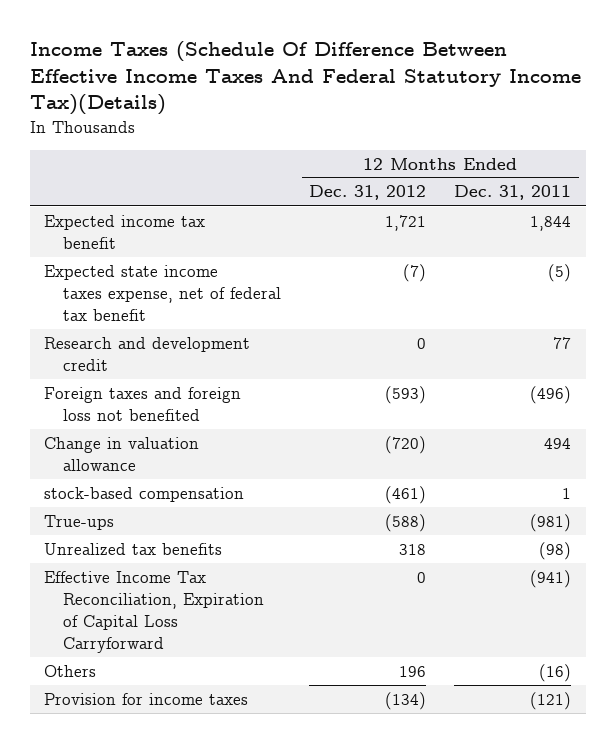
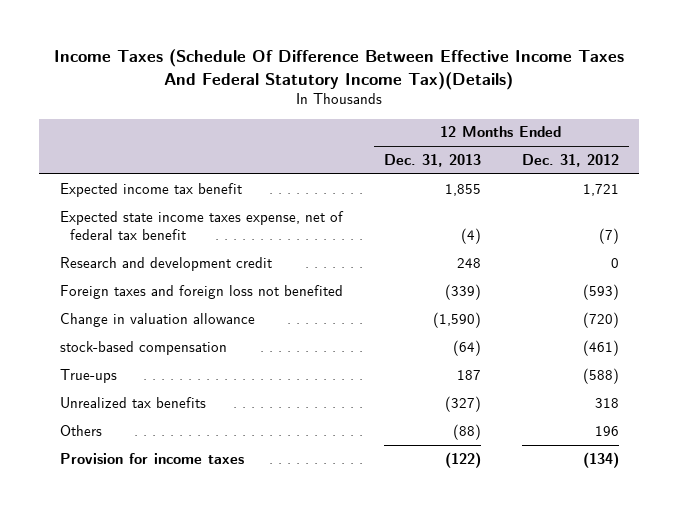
[454,185,572,201] Dec. 31, 2011 -> none
none -> [383,154,481,168] Dec. 31, 2013
[43,570,265,653] Effective Income Tax Reconciliation, Expiration of Capital Loss Carryforward -> none

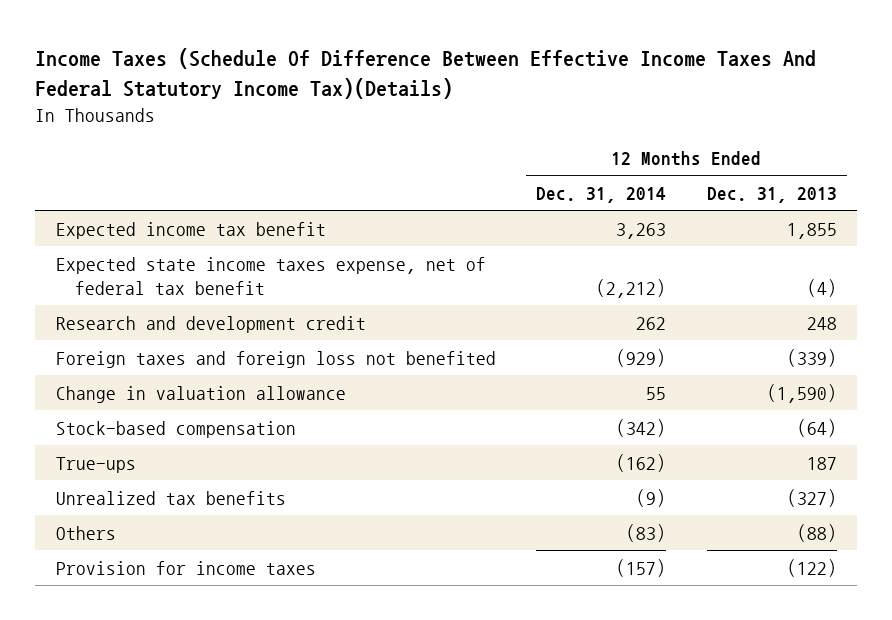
[521,154,619,168] Dec. 31, 2012 -> none
none -> [536,186,667,203] Dec. 31, 2014
[59,340,227,355] stock-based compensation -> [55,420,296,438] Stock-based compensation

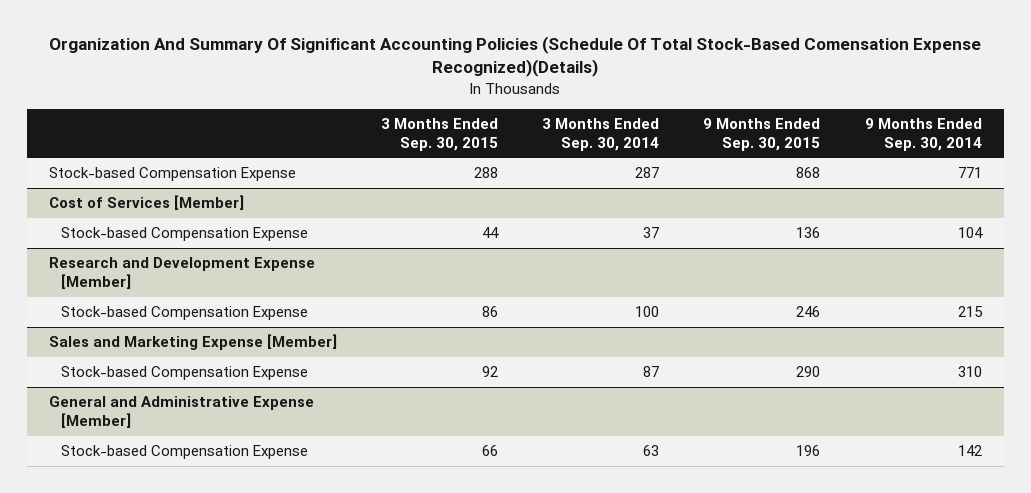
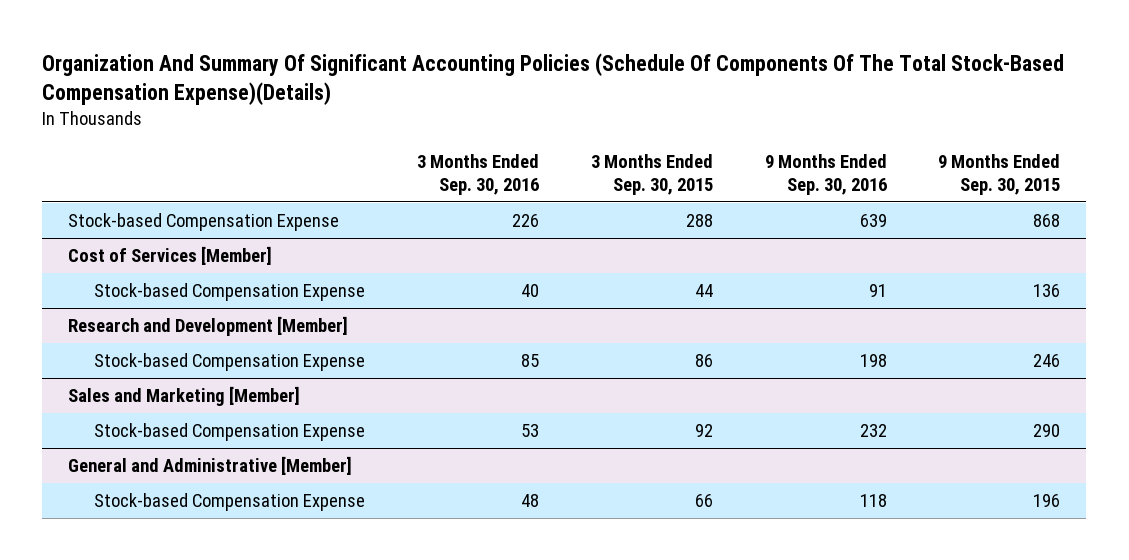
[49,36,982,78] Organization And Summary Of Significant Accounting Policies (Schedule Of Total Stock-Based Comensation Expense Recognized)(Details) -> [42,53,1065,106] Organization And Summary Of Significant Accounting Policies (Schedule Of Components Of The Total Stock-Based Compensation Expense)(Details)
[542,117,660,151] 3 Months Ended Sep. 30, 2014 -> none
[864,117,982,151] 9 Months Ended Sep. 30, 2014 -> none
none -> [416,153,539,195] 3 Months Ended Sep. 30, 2016
none -> [764,153,887,195] 9 Months Ended Sep. 30, 2016
[49,257,316,290] Research and Development Expense [Member] -> [68,316,349,337] Research and Development [Member]
[49,334,338,351] Sales and Marketing Expense [Member] -> [68,386,301,407] Sales and Marketing [Member]
[49,396,315,429] General and Administrative Expense [Member] -> [68,456,353,476] General and Administrative [Member]

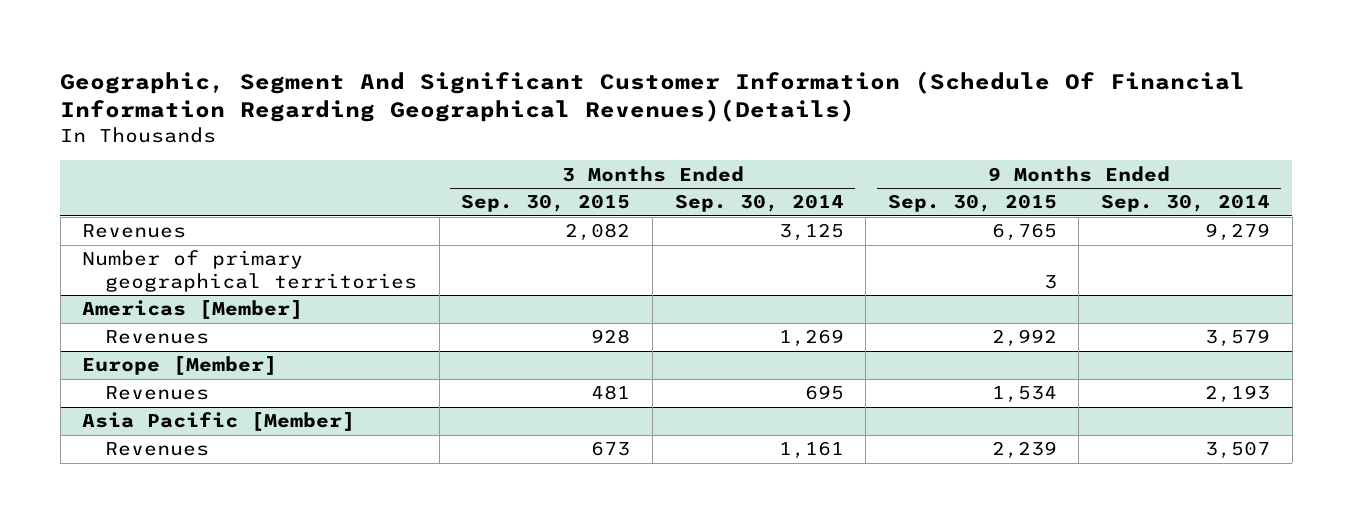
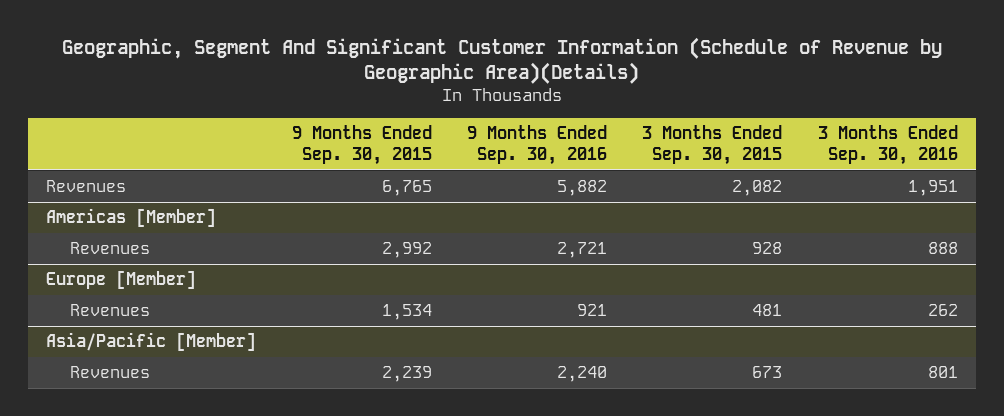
[60,70,1246,123] Geographic, Segment And Significant Customer Information (Schedule Of Financial Information Regarding Geographical Revenues)(Details) -> [61,36,942,85] Geographic, Segment And Significant Customer Information (Schedule of Revenue by Geographic Area)(Details)
[674,194,844,213] Sep. 30, 2014 -> none
[1101,194,1271,213] Sep. 30, 2014 -> none
none -> [466,124,607,165] 9 Months Ended Sep. 30, 2016
none -> [817,124,958,165] 3 Months Ended Sep. 30, 2016
[82,250,418,292] Number of primary geographical territories -> none
[82,412,356,432] Asia Pacific [Member] -> [46,332,257,352] Asia/Pacific [Member]

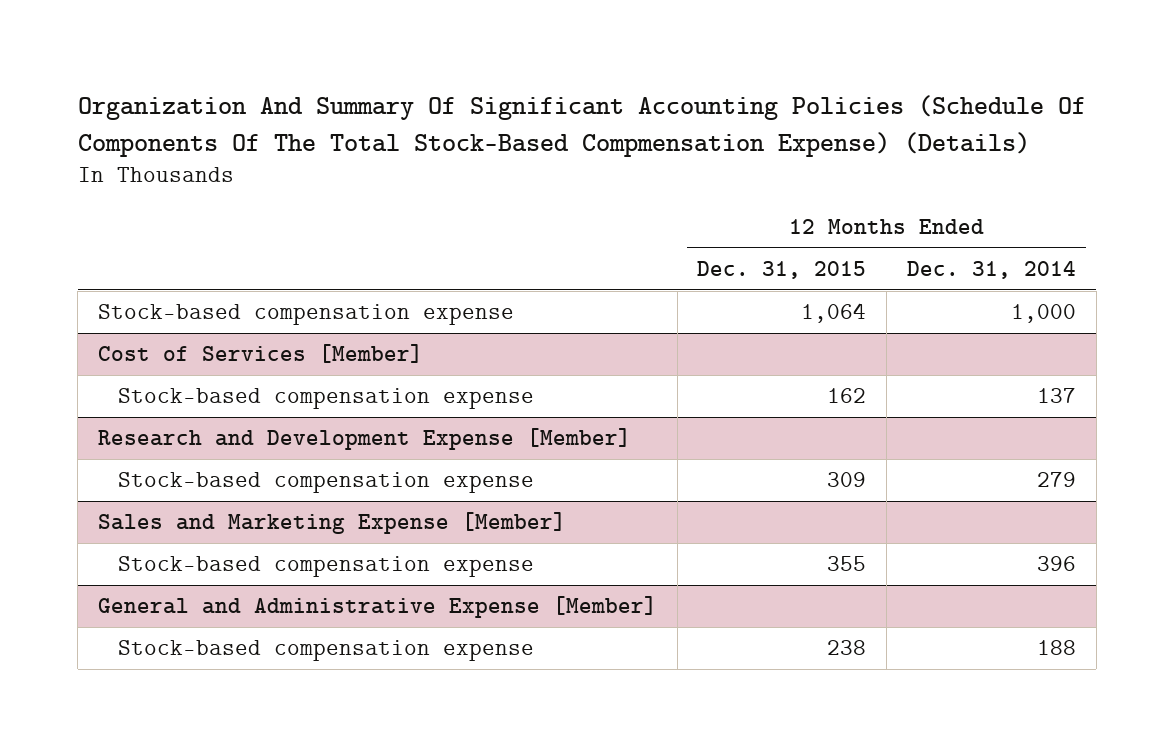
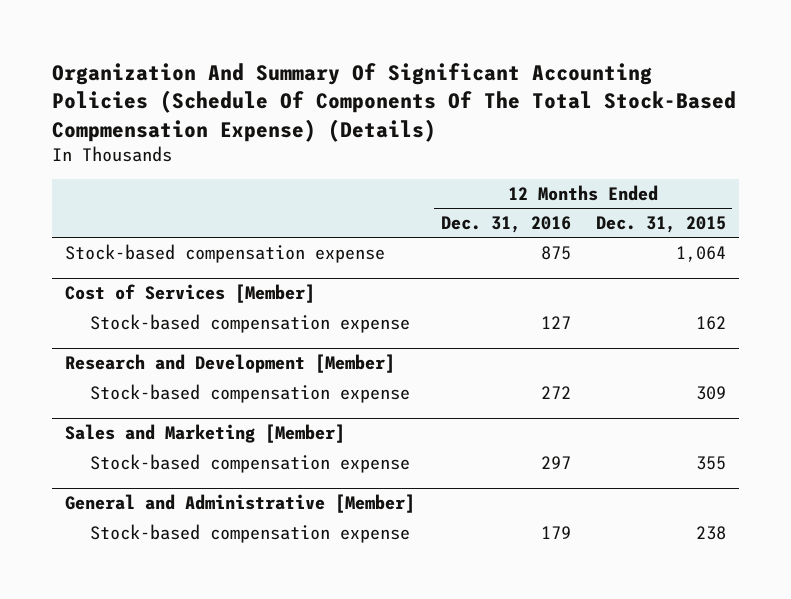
[906,260,1076,279] Dec. 31, 2014 -> none
none -> [440,216,571,234] Dec. 31, 2016
[97,428,631,451] Research and Development Expense [Member] -> [65,354,396,374] Research and Development [Member]
[97,512,566,535] Sales and Marketing Expense [Member] -> [65,424,346,444] Sales and Marketing [Member]
[97,596,657,619] General and Administrative Expense [Member] -> [65,494,416,514] General and Administrative [Member]

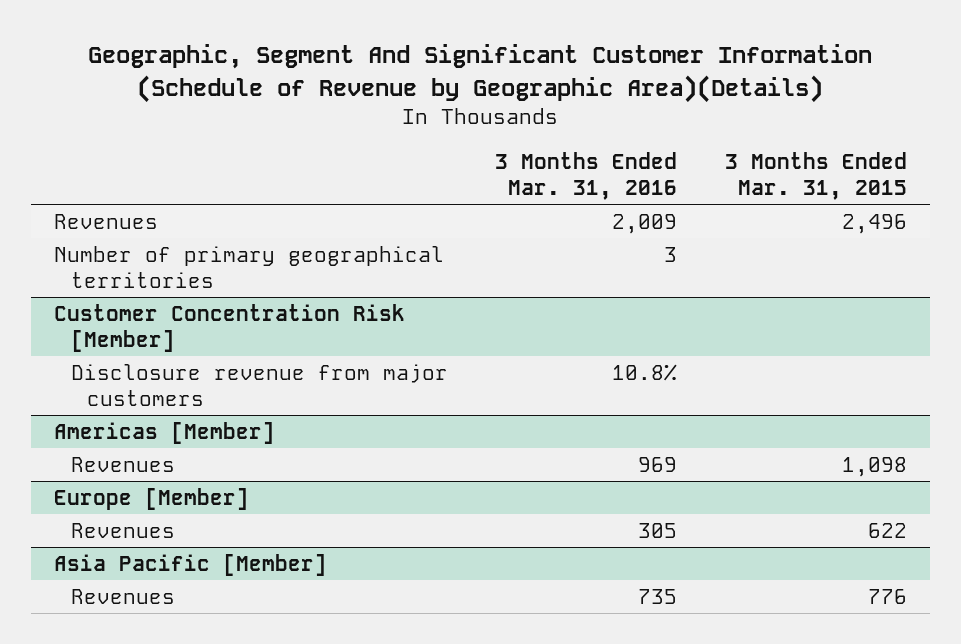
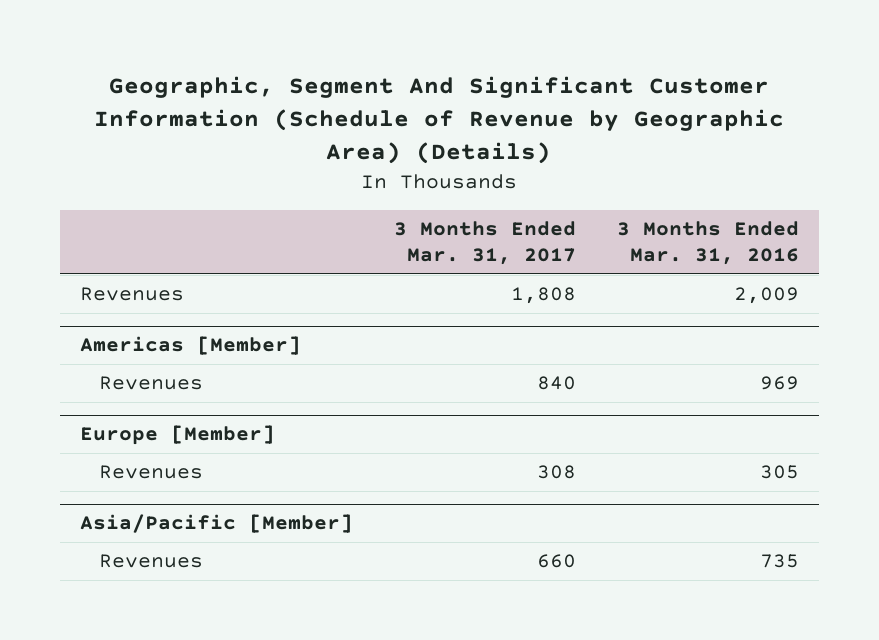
[88,44,873,103] Geographic, Segment And Significant Customer Information (Schedule of Revenue by Geographic Area)(Details) -> [94,75,785,165] Geographic, Segment And Significant Customer Information (Schedule of Revenue by Geographic Area) (Details)
[724,152,907,200] 3 Months Ended Mar. 31, 2015 -> none
none -> [393,221,576,266] 3 Months Ended Mar. 31, 2017
[54,245,445,288] Number of primary geographical territories -> none
[54,303,406,352] Customer Concentration Risk [Member] -> none
[70,363,448,406] Disclosure revenue from major customers -> none
[54,553,328,576] Asia Pacific [Member] -> [80,514,354,534] Asia/Pacific [Member]

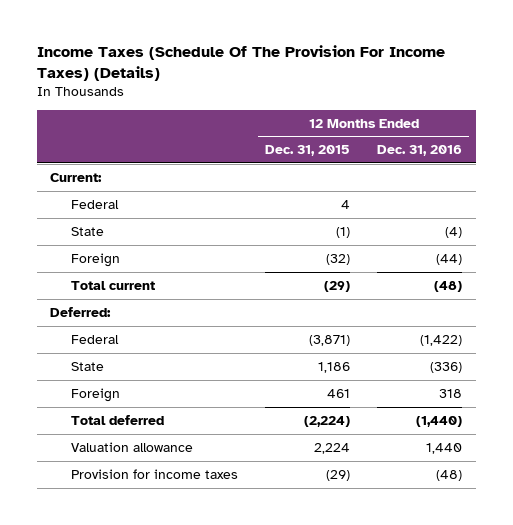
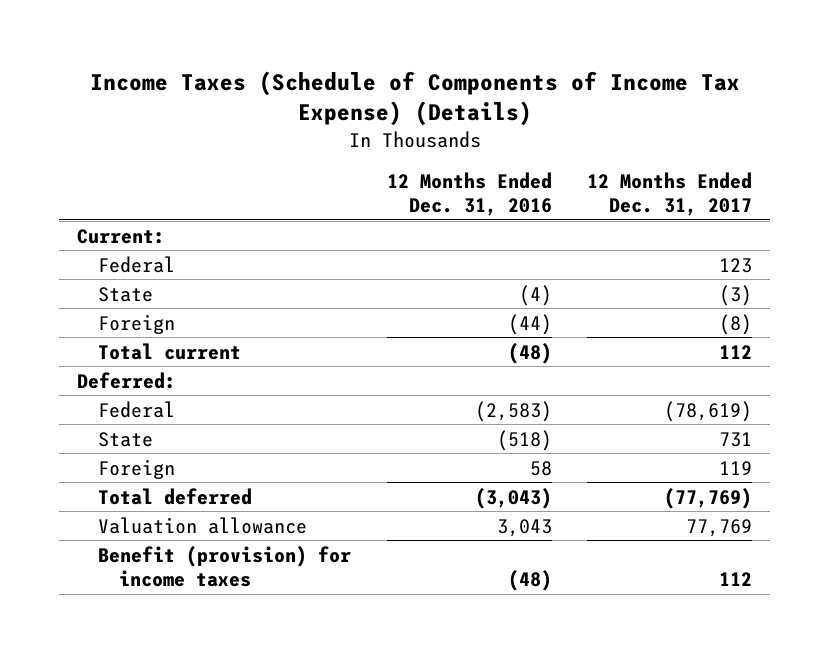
[36,45,445,82] Income Taxes (Schedule Of The Provision For Income Taxes) (Details) -> [89,70,740,127] Income Taxes (Schedule of Components of Income Tax Expense) (Details)
[265,145,351,157] Dec. 31, 2015 -> none
none -> [587,171,753,216] 12 Months Ended Dec. 31, 2017
[420,334,463,346] (1,422) -> [474,400,552,422] (2,583)
[430,361,463,373] (336) -> [496,429,552,451] (518)
[439,388,463,398] 318 -> [529,460,552,476] 58
[416,415,463,427] (1,440) -> [474,487,552,509] (3,043)
[426,442,463,454] 1,440 -> [496,518,552,537] 3,043
[71,468,239,479] Provision for income taxes -> [98,545,352,587] Benefit (provision) for income taxes

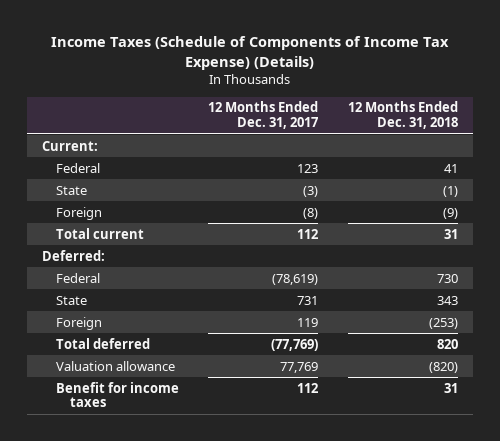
[386,171,552,216] 12 Months Ended Dec. 31, 2016 -> none
none -> [348,101,459,130] 12 Months Ended Dec. 31, 2018
[98,545,352,587] Benefit (provision) for income taxes -> [55,381,179,408] Benefit for income taxes

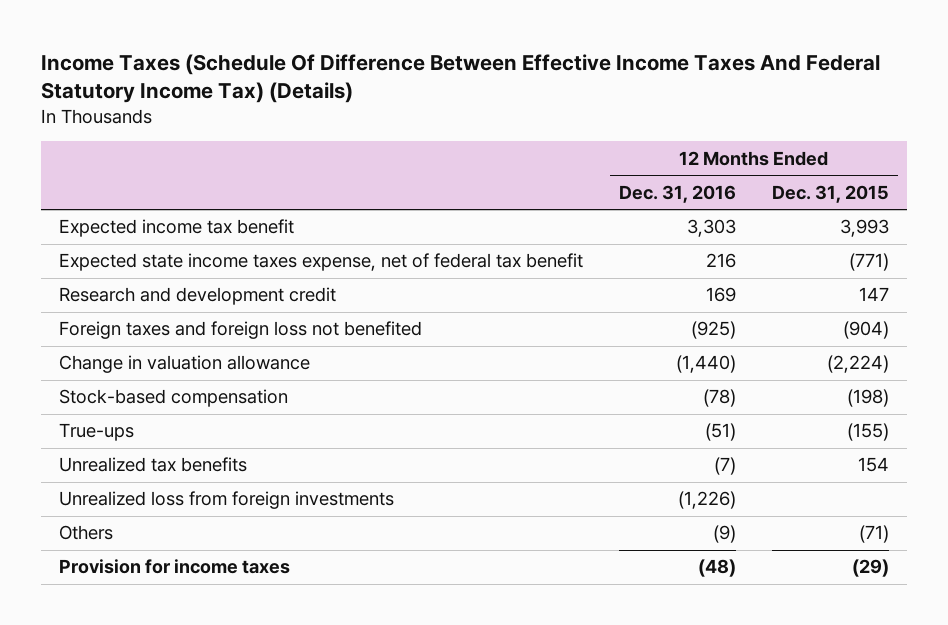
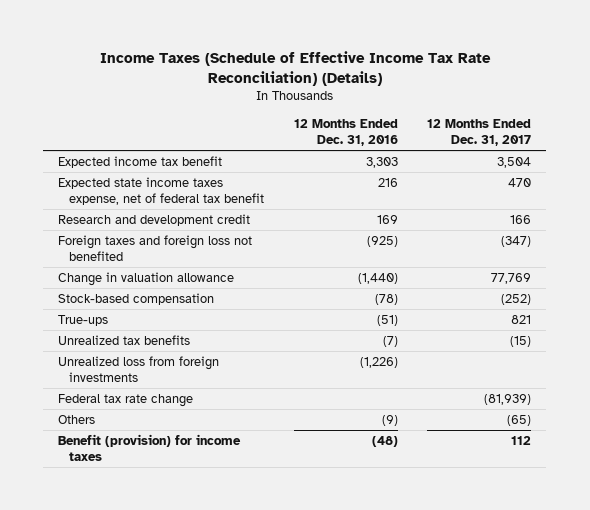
[41,53,881,104] Income Taxes (Schedule Of Difference Between Effective Income Taxes And Federal Statutory Income Tax) (Details) -> [99,51,491,87] Income Taxes (Schedule of Effective Income Tax Rate Reconciliation) (Details)
[772,184,890,203] Dec. 31, 2015 -> none
none -> [427,118,532,147] 12 Months Ended Dec. 31, 2017
none -> [58,393,194,407] Federal tax rate change
[59,559,291,575] Provision for income taxes -> [58,433,242,462] Benefit (provision) for income taxes

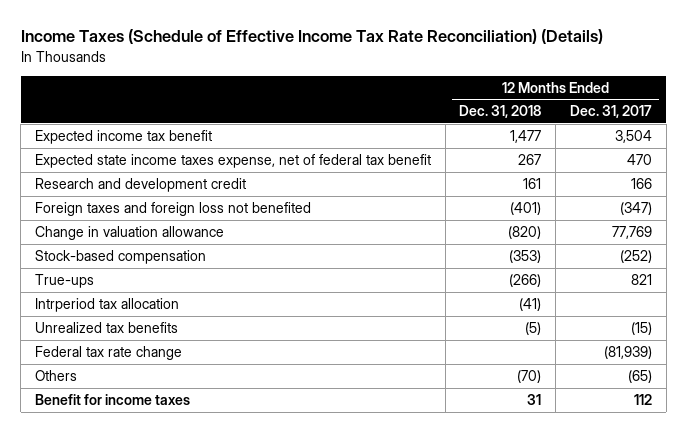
[293,118,398,147] 12 Months Ended Dec. 31, 2016 -> none
none -> [459,105,542,119] Dec. 31, 2018
none -> [34,297,179,312] Intrperiod tax allocation
[58,355,220,383] Unrealized loss from foreign investments -> none
[58,433,242,462] Benefit (provision) for income taxes -> [34,393,190,405] Benefit for income taxes

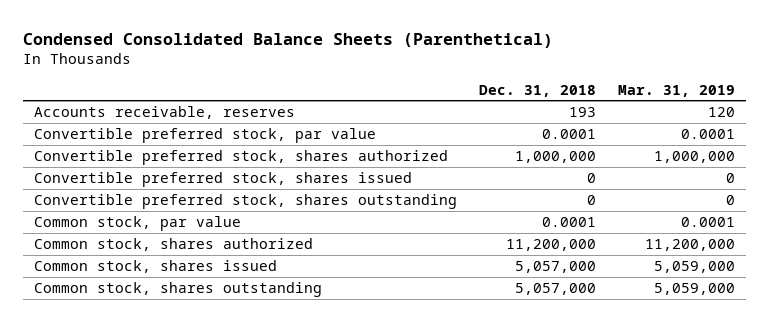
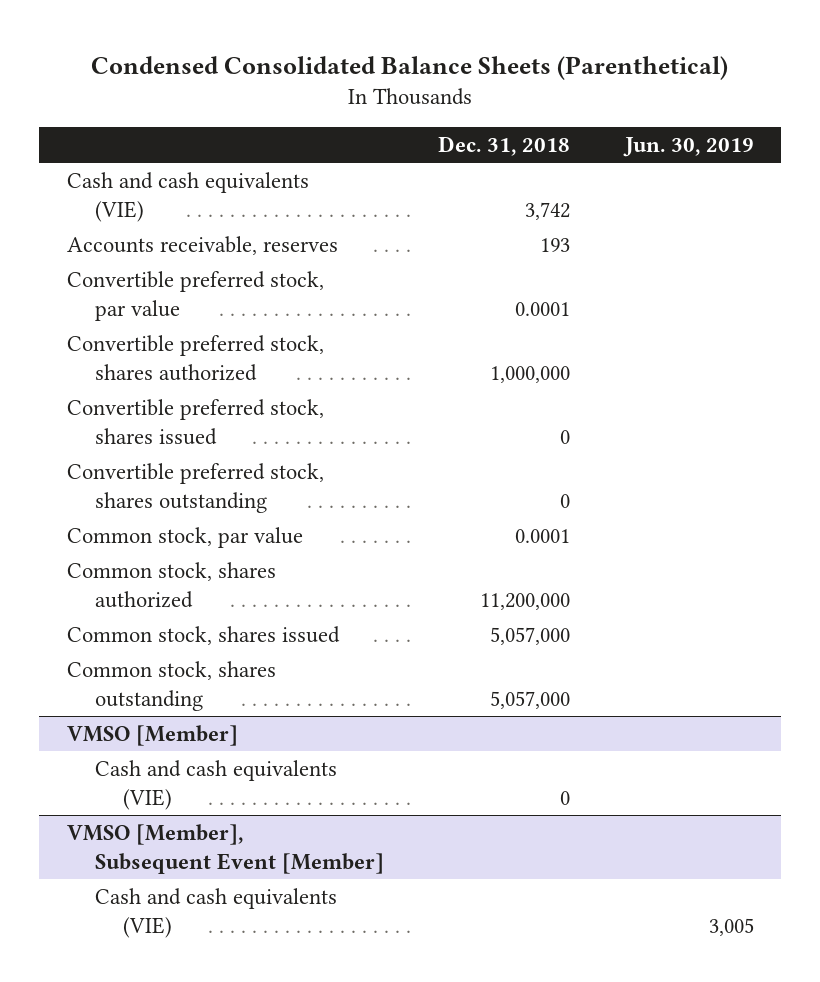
[617,84,735,97] Mar. 31, 2019 -> none
none -> [622,136,754,157] Jun. 30, 2019
none -> [66,171,309,222] Cash and cash equivalents (VIE)
none -> [66,724,238,746] VMSO [Member]
none -> [94,759,337,810] Cash and cash equivalents (VIE)
none -> [66,823,384,874] VMSO [Member], Subsequent Event [Member]
none -> [94,887,337,938] Cash and cash equivalents (VIE)

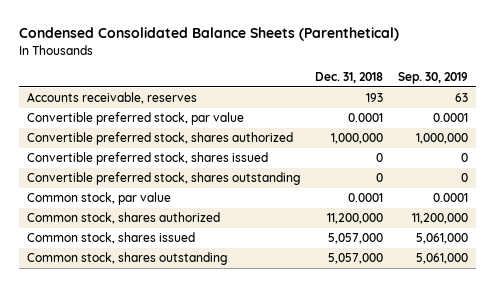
[622,136,754,157] Jun. 30, 2019 -> none
none -> [398,72,469,85] Sep. 30, 2019
[66,171,309,222] Cash and cash equivalents (VIE) -> none
[66,724,238,746] VMSO [Member] -> none
[94,759,337,810] Cash and cash equivalents (VIE) -> none
[66,823,384,874] VMSO [Member], Subsequent Event [Member] -> none
[94,887,337,938] Cash and cash equivalents (VIE) -> none

